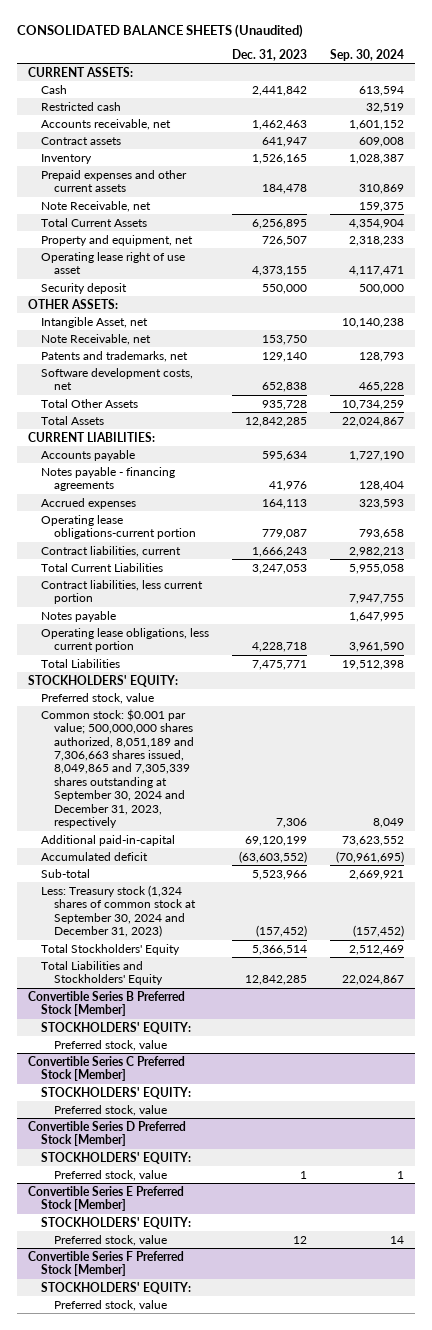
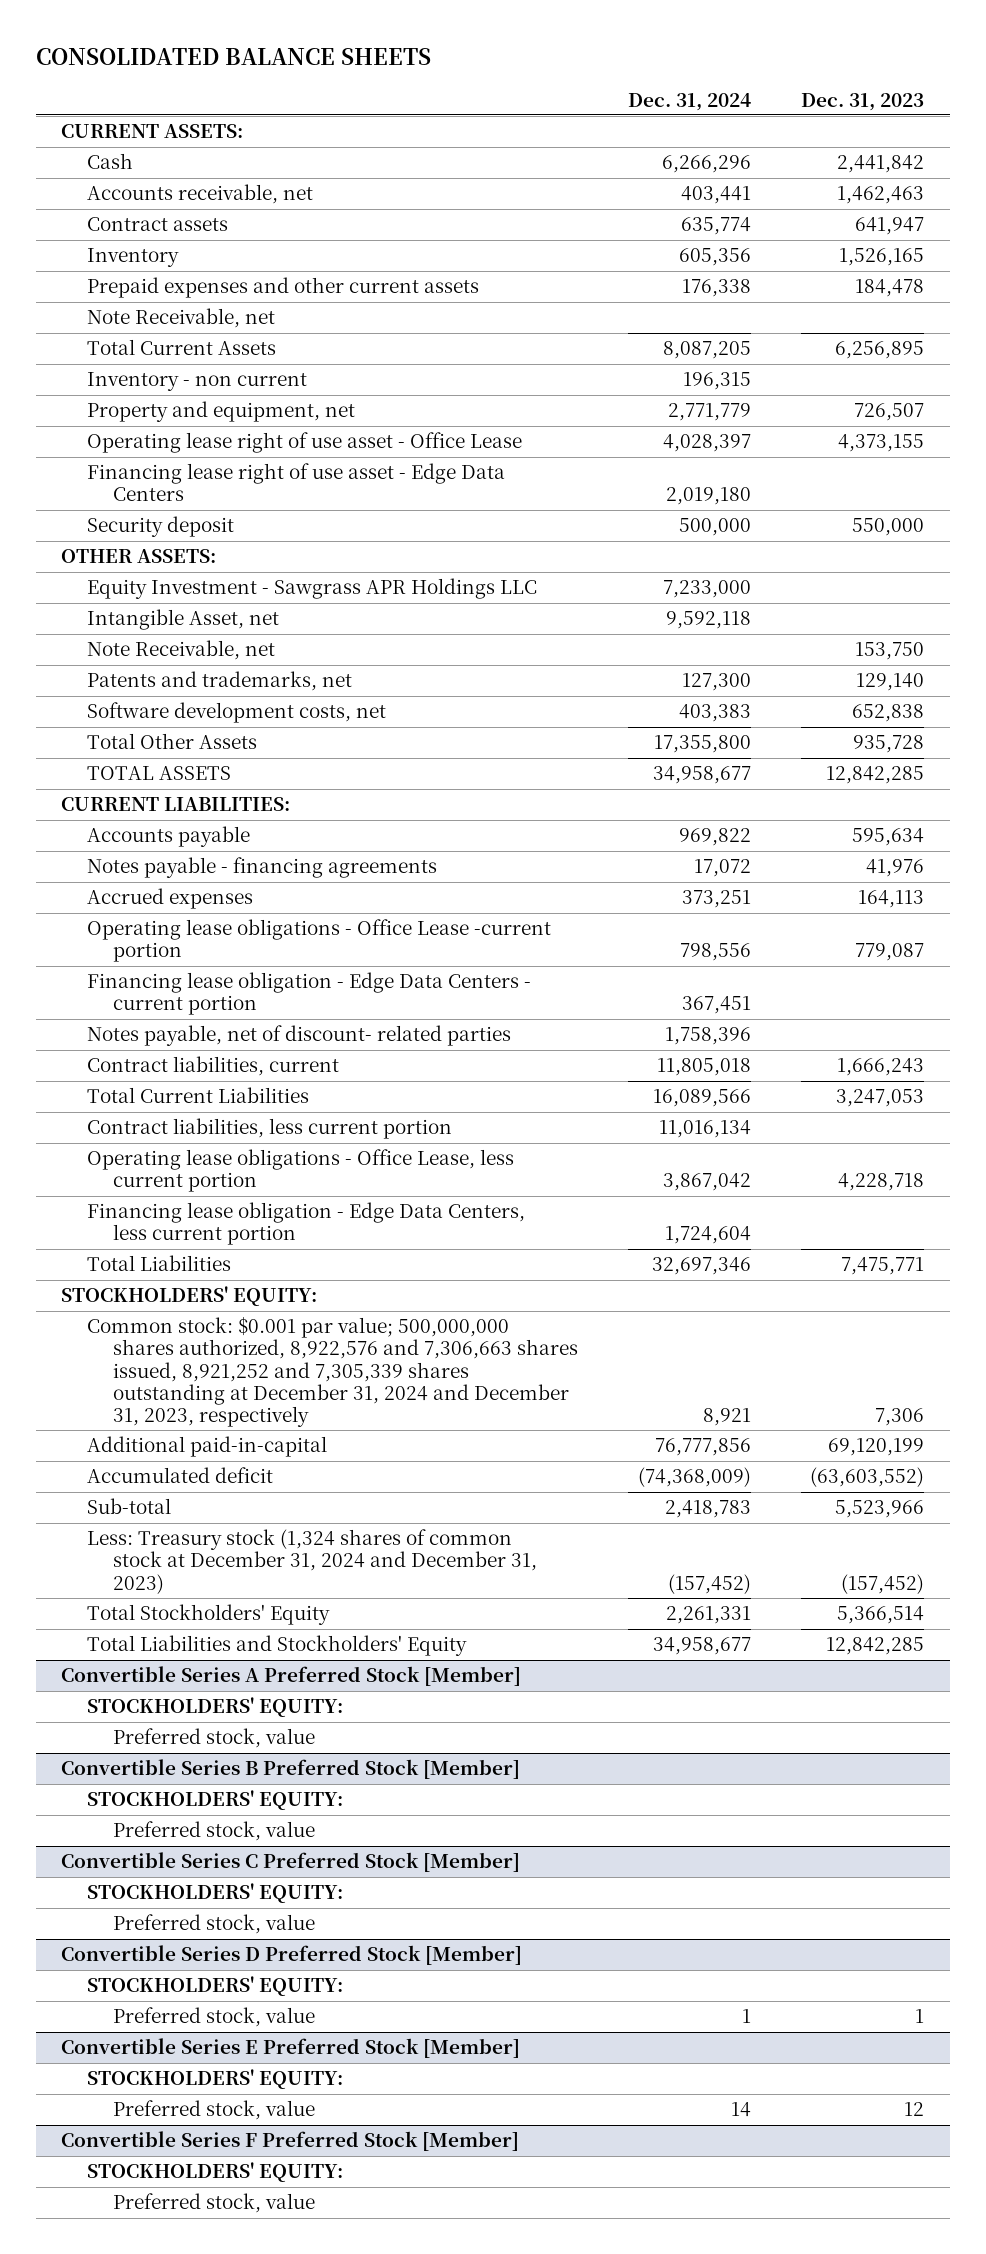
[16,23,303,38] CONSOLIDATED BALANCE SHEETS (Unaudited) -> [36,48,432,66] CONSOLIDATED BALANCE SHEETS
[329,48,404,61] Sep. 30, 2024 -> none
none -> [628,92,752,111] Dec. 31, 2024
[41,101,122,111] Restricted cash -> none
none -> [87,372,308,392] Inventory - non current
[41,251,186,275] Operating lease right of use asset -> [87,432,523,454] Operating lease right of use asset - Office Lease
none -> [87,463,506,502] Financing lease right of use asset - Edge Data Centers
none -> [87,578,538,600] Equity Investment - Sawgrass APR Holdings LLC
[41,415,105,425] Total Assets -> [87,766,232,781] TOTAL ASSETS
[41,514,197,540] Operating lease obligations-current portion -> [87,919,552,963] Operating lease obligations - Office Lease -current portion
none -> [87,972,532,1016] Financing lease obligation - Edge Data Centers - current portion
none -> [87,1025,512,1047] Notes payable, net of discount- related parties
[41,610,117,622] Notes payable -> none
[41,627,210,653] Operating lease obligations, less current portion -> [87,1149,515,1193] Operating lease obligations - Office Lease, less current portion
none -> [87,1202,526,1246] Financing lease obligation - Edge Data Centers, less current portion
[41,692,155,704] Preferred stock, value -> none
[41,708,195,828] Common stock: $0.001 par value; 500,000,000 shares authorized, 8,051,189 and 7,306,663 shares issued, 8,049,865 and 7,305,339 shares outstanding at September 30, 2024 and December 31, 2023, respectively -> [87,1317,578,1428] Common stock: $0.001 par value; 500,000,000 shares authorized, 8,922,576 and 7,306,663 shares issued, 8,921,252 and 7,305,339 shares outstanding at December 31, 2024 and December 31, 2023, respectively
[41,884,197,938] Less: Treasury stock (1,324 shares of common stock at September 30, 2024 and December 31, 2023) -> [87,1529,537,1594] Less: Treasury stock (1,324 shares of common stock at December 31, 2024 and December 31, 2023)
none -> [61,1666,522,1687] Convertible Series A Preferred Stock [Member]
none -> [87,1697,344,1718] STOCKHOLDERS' EQUITY:
none -> [112,1728,315,1749] Preferred stock, value

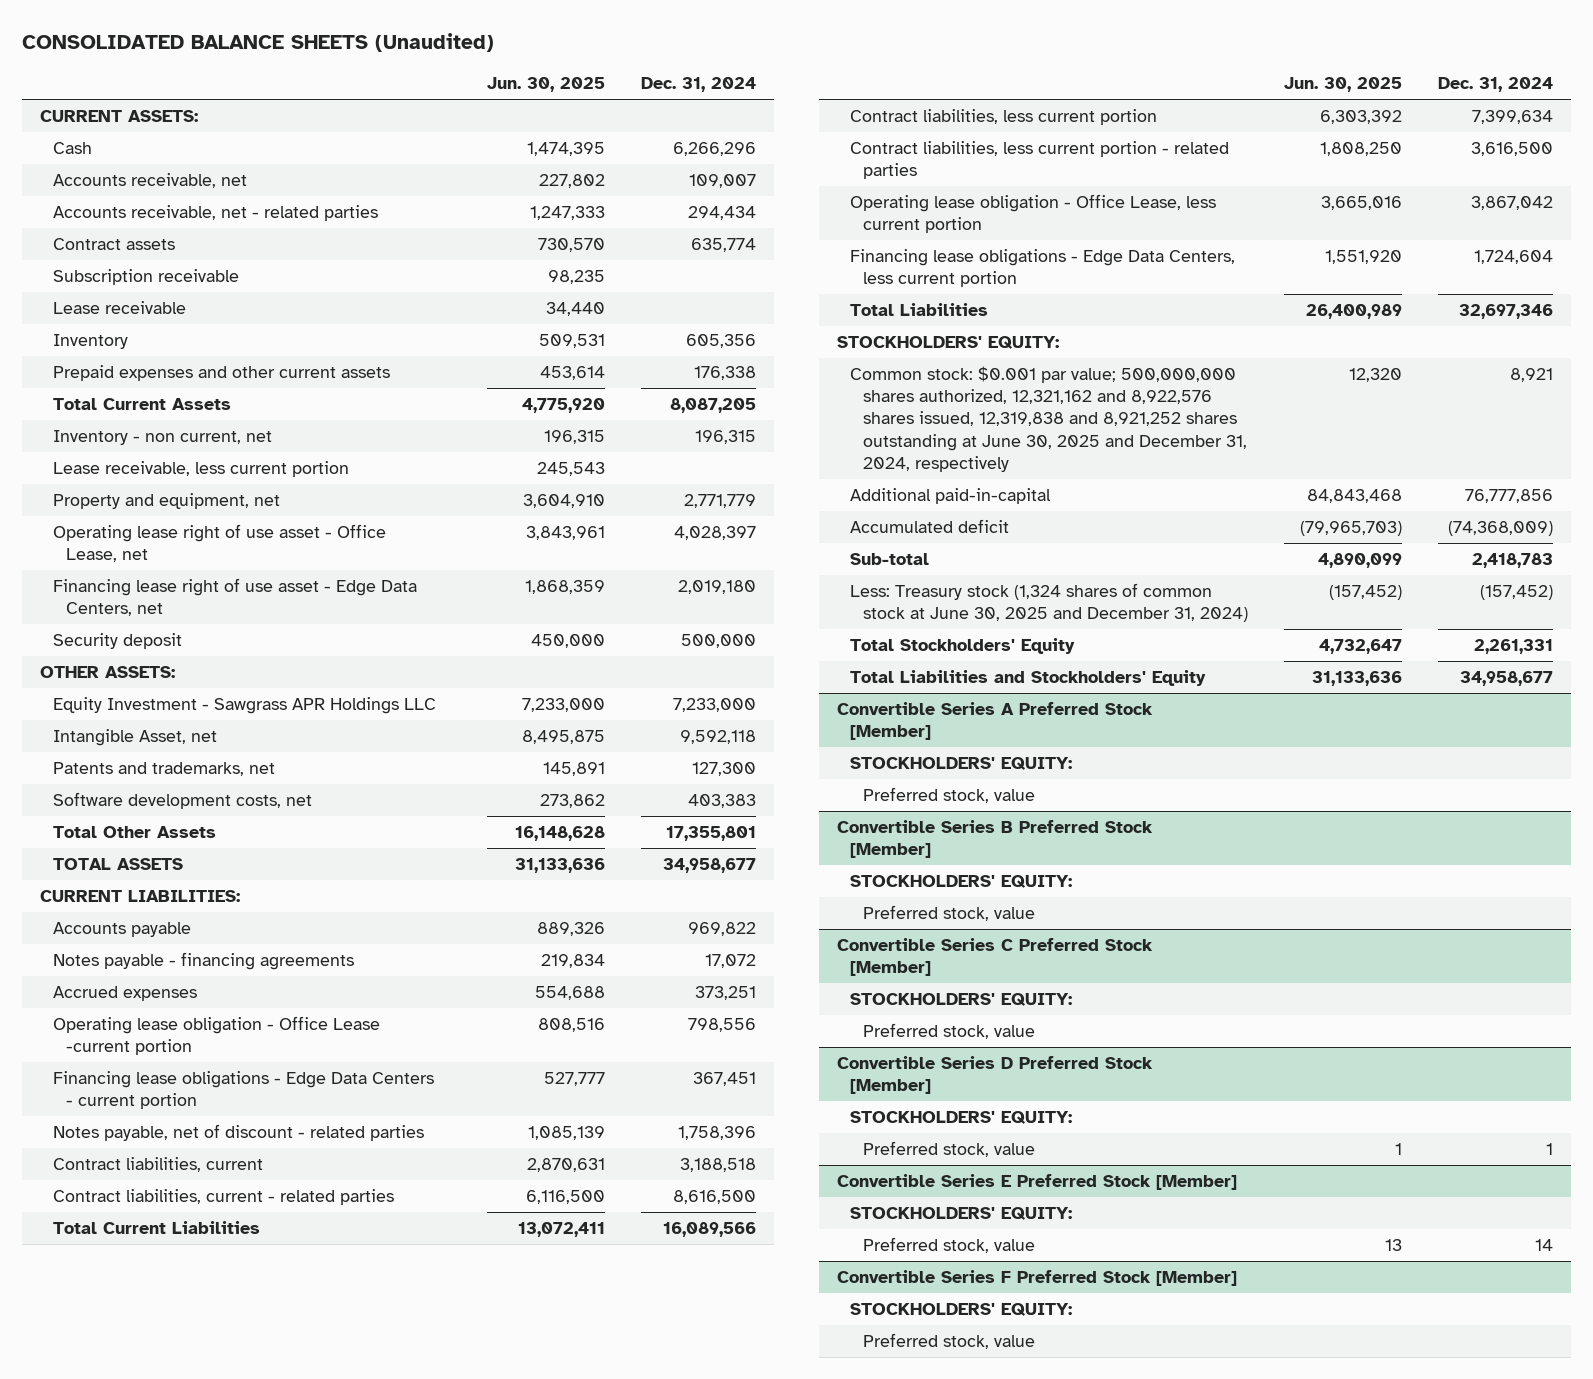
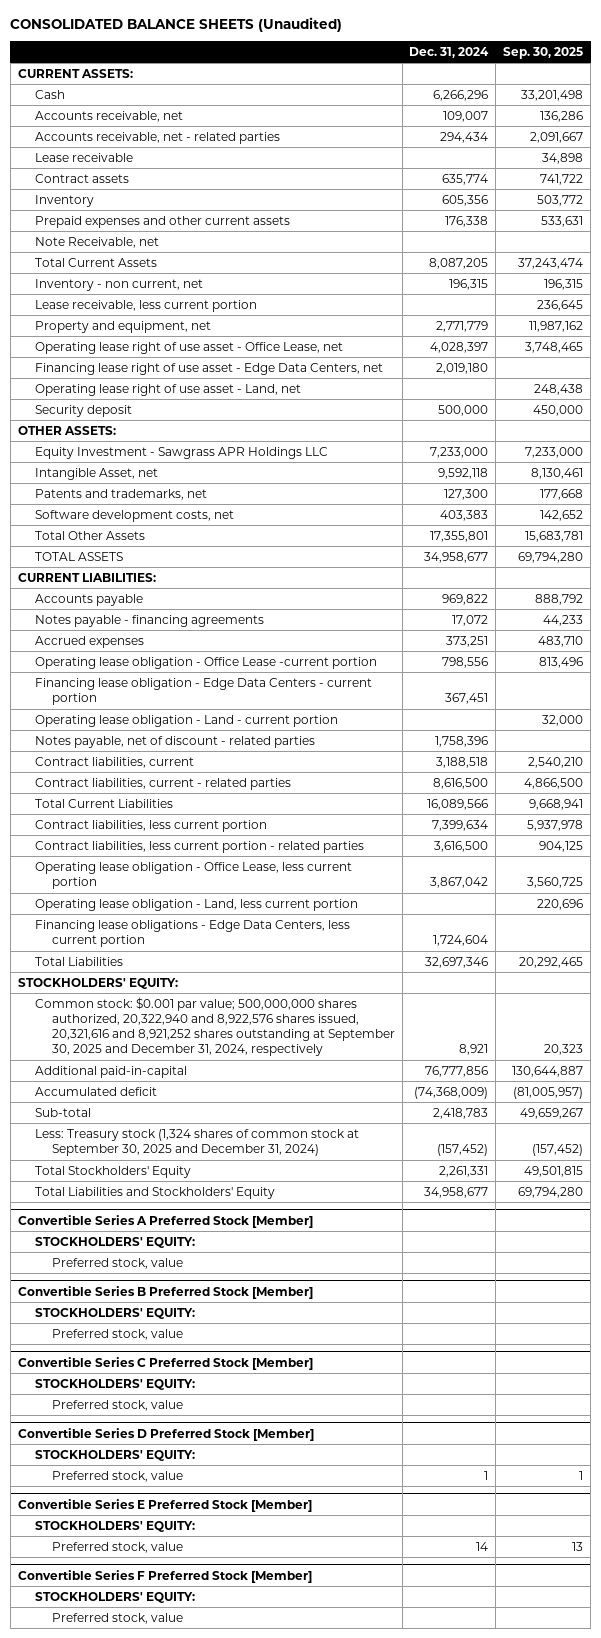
[487,77,606,93] Jun. 30, 2025 -> none
none -> [503,46,584,59] Sep. 30, 2025
[53,269,240,286] Subscription receivable -> none
[53,238,176,251] Contract assets -> [34,173,129,183] Contract assets
none -> [34,236,159,248] Note Receivable, net
none -> [34,383,301,396] Operating lease right of use asset - Land, net
[53,1071,435,1110] Financing lease obligations - Edge Data Centers - current portion -> [34,677,372,706] Financing lease obligation - Edge Data Centers - current portion
none -> [34,714,338,727] Operating lease obligation - Land - current portion
none -> [34,898,358,911] Operating lease obligation - Land, less current portion
[849,366,1247,472] Common stock: $0.001 par value; 500,000,000 shares authorized, 12,321,162 and 8,922,576 shares issued, 12,319,838 and 8,921,252 shares outstanding at June 30, 2025 and December 31, 2024, respectively -> [34,996,395,1057] Common stock: $0.001 par value; 500,000,000 shares authorized, 20,322,940 and 8,922,576 shares issued, 20,321,616 and 8,921,252 shares outstanding at September 30, 2025 and December 31, 2024, respectively
[849,583,1248,623] Less: Treasury stock (1,324 shares of common stock at June 30, 2025 and December 31, 2024) -> [34,1128,359,1157] Less: Treasury stock (1,324 shares of common stock at September 30, 2025 and December 31, 2024)

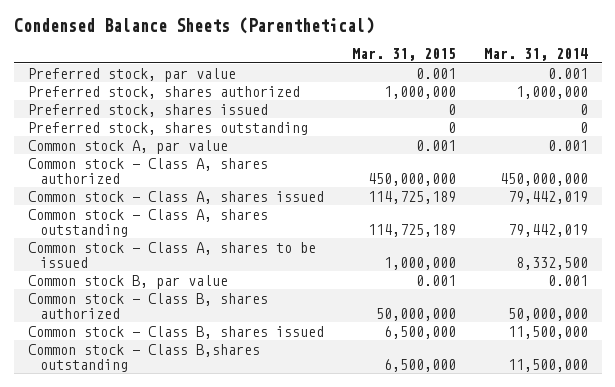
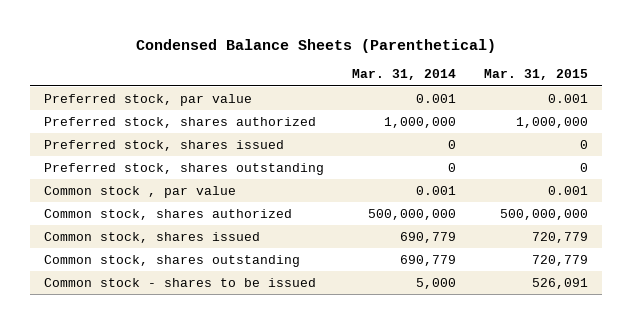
[27,274,228,289] Common stock B, par value -> none
[27,292,268,319] Common stock - Class B, shares authorized -> none
[27,325,324,339] Common stock - Class B, shares issued -> none
[27,343,260,372] Common stock - Class B,shares outstanding -> none
[27,139,228,154] Common stock A, par value -> [43,185,236,198] Common stock , par value
[27,157,268,184] Common stock - Class A, shares authorized -> [43,208,292,220] Common stock, shares authorized
[367,172,456,186] 450,000,000 -> [500,208,589,220] 500,000,000
[499,172,588,186] 450,000,000 -> [368,208,457,220] 500,000,000
[27,190,324,204] Common stock - Class A, shares issued -> [43,231,260,243] Common stock, shares issued
[367,190,456,204] 114,725,189 -> [532,231,589,243] 720,779
[507,190,588,204] 79,442,019 -> [400,231,457,243] 690,779
[27,208,268,237] Common stock - Class A, shares outstanding -> [43,254,300,267] Common stock, shares outstanding
[367,223,456,237] 114,725,189 -> [532,254,589,266] 720,779
[507,223,588,237] 79,442,019 -> [400,254,457,266] 690,779
[27,241,316,268] Common stock - Class A, shares to be issued -> [43,277,316,287] Common stock - shares to be issued
[383,256,456,270] 1,000,000 -> [532,277,589,289] 526,091
[515,256,588,270] 8,332,500 -> [416,277,457,289] 5,000

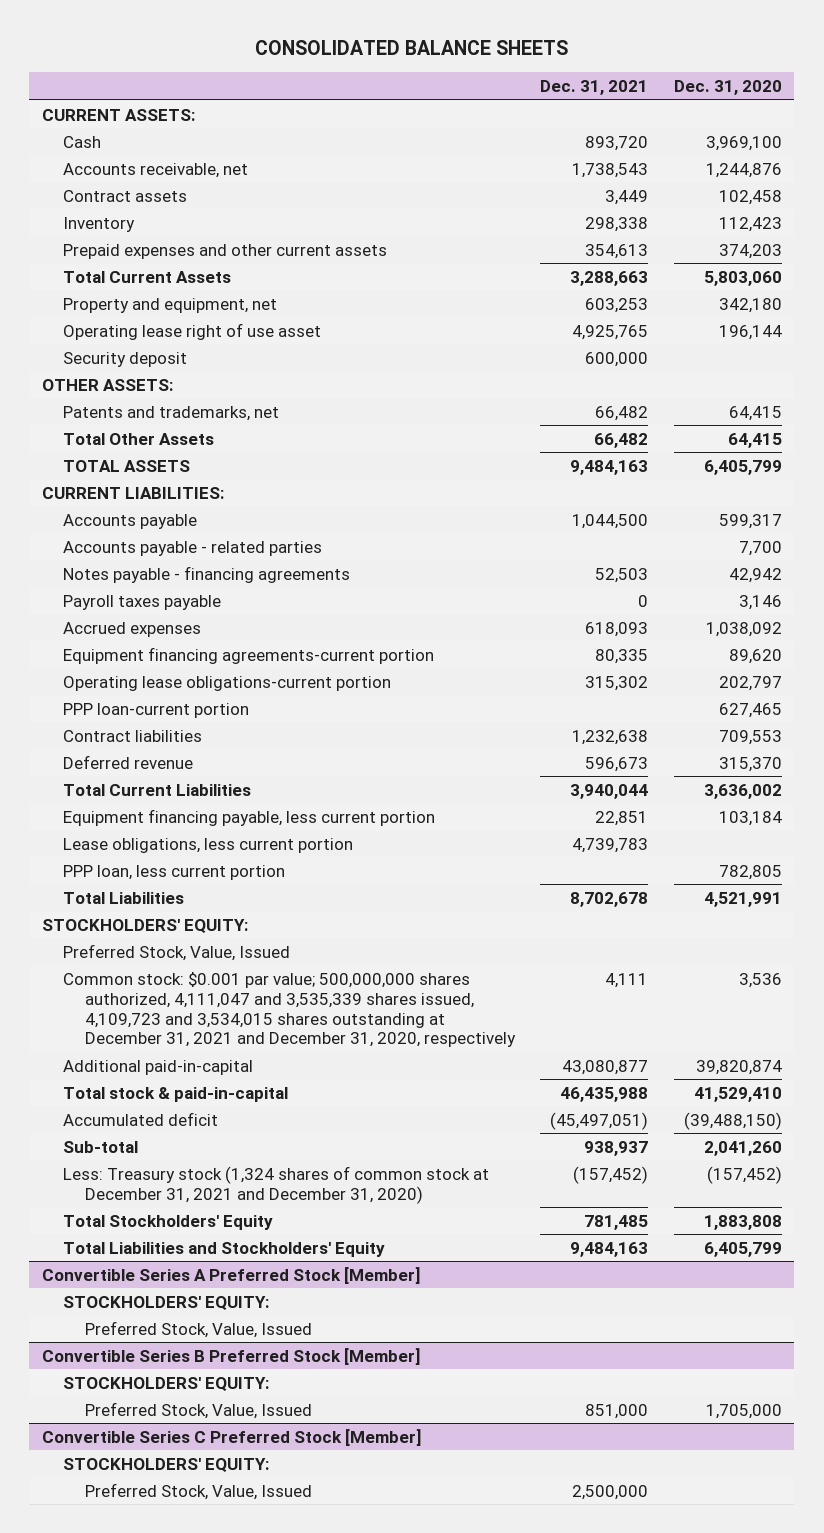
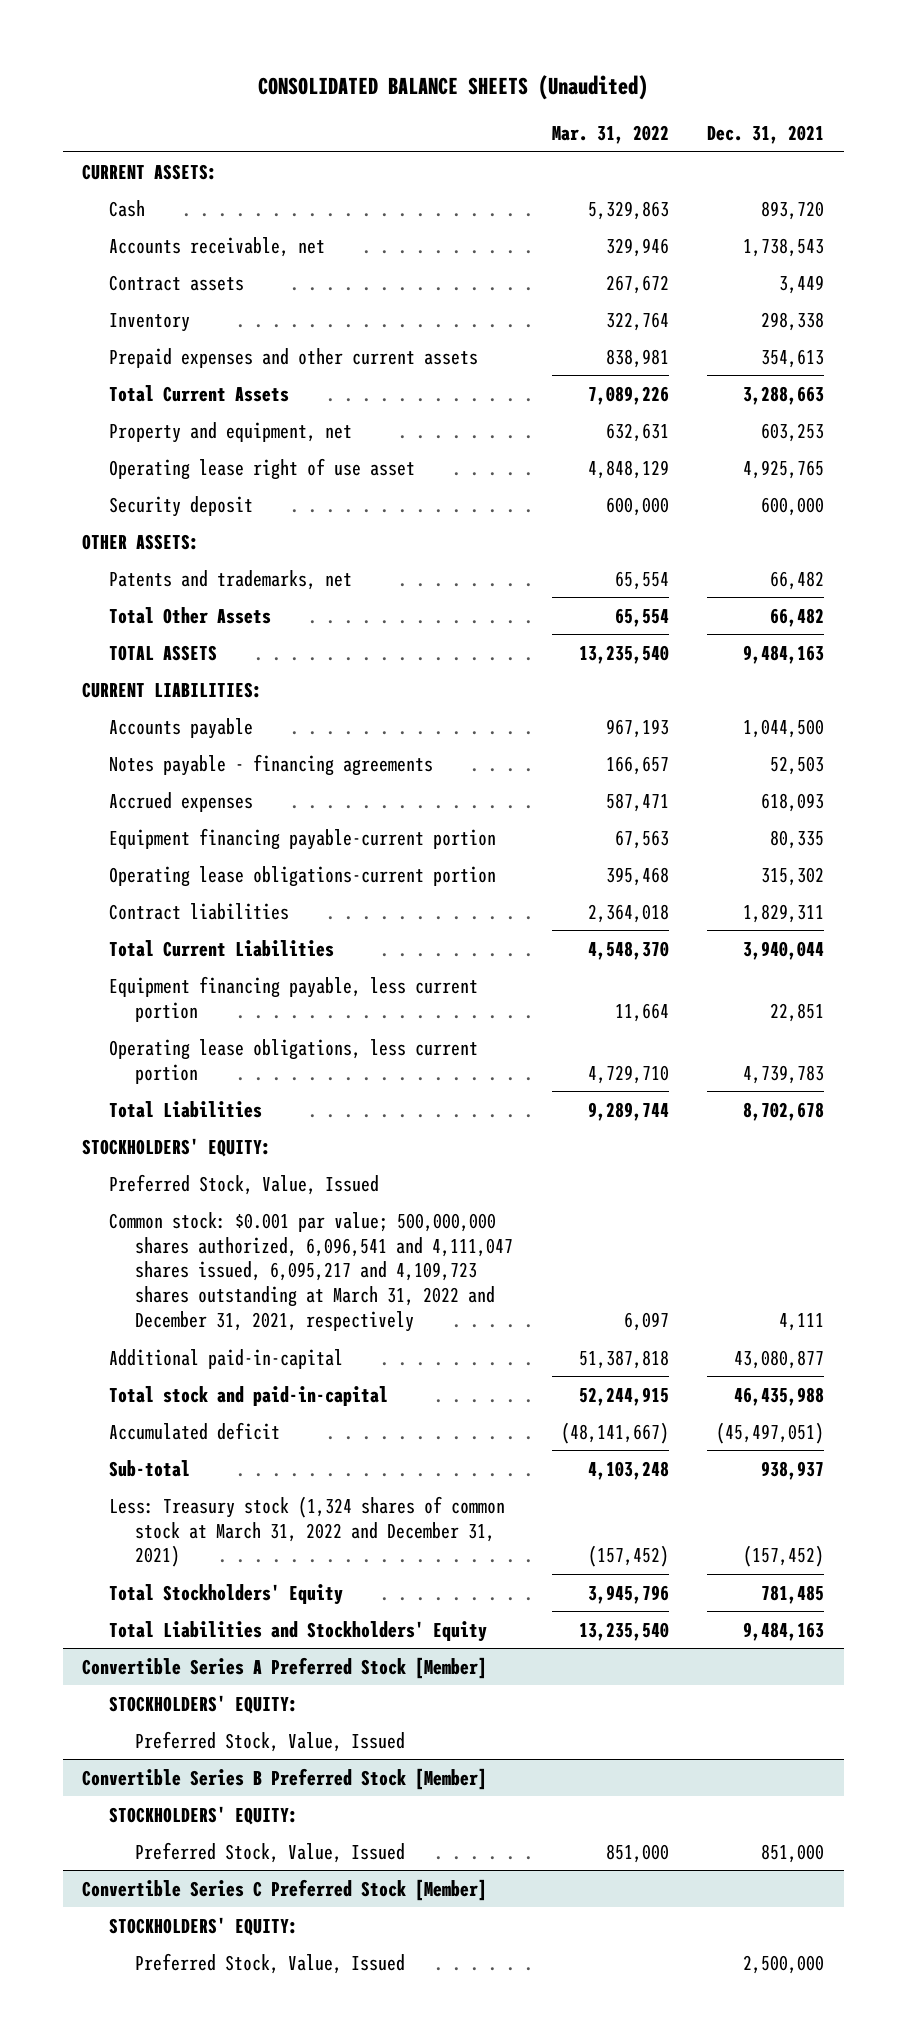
[254,40,568,56] CONSOLIDATED BALANCE SHEETS -> [258,75,649,101] CONSOLIDATED BALANCE SHEETS (Unaudited)
[673,80,782,96] Dec. 31, 2020 -> none
none -> [551,124,669,144] Mar. 31, 2022
[63,540,323,556] Accounts payable - related parties -> none
[63,594,222,610] Payroll taxes payable -> none
[63,646,435,664] Equipment financing agreements-current portion -> [108,827,496,850] Equipment financing payable-current portion
[63,702,250,718] PPP loan-current portion -> none
[63,754,194,769] Deferred revenue -> none
[572,729,649,745] 1,232,638 -> [743,903,825,923] 1,829,311
[63,864,286,880] PPP loan, less current portion -> none
[63,837,354,853] Lease obligations, less current portion -> [108,1038,478,1084] Operating lease obligations, less current portion
[63,971,516,1048] Common stock: $0.001 par value; 500,000,000 shares authorized, 4,111,047 and 3,535,339 shares issued, 4,109,723 and 3,534,015 shares outstanding at December 31, 2021 and December 31, 2020, respectively -> [108,1211,514,1333] Common stock: $0.001 par value; 500,000,000 shares authorized, 6,096,541 and 4,111,047 shares issued, 6,095,217 and 4,109,723 shares outstanding at March 31, 2022 and December 31, 2021, respectively
[63,1086,289,1102] Total stock & paid-in-capital -> [108,1385,388,1406] Total stock and paid-in-capital
[63,1165,490,1204] Less: Treasury stock (1,324 shares of common stock at December 31, 2021 and December 31, 2020) -> [108,1495,505,1568] Less: Treasury stock (1,324 shares of common stock at March 31, 2022 and December 31, 2021)

